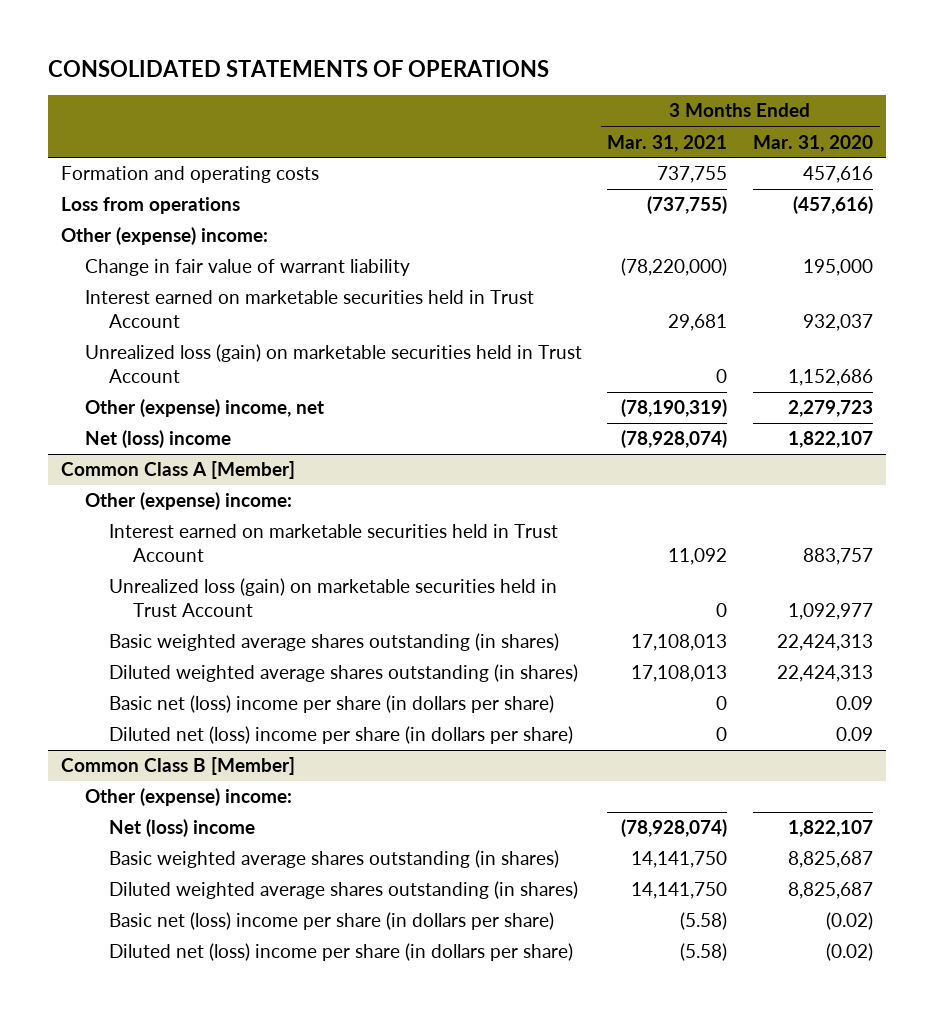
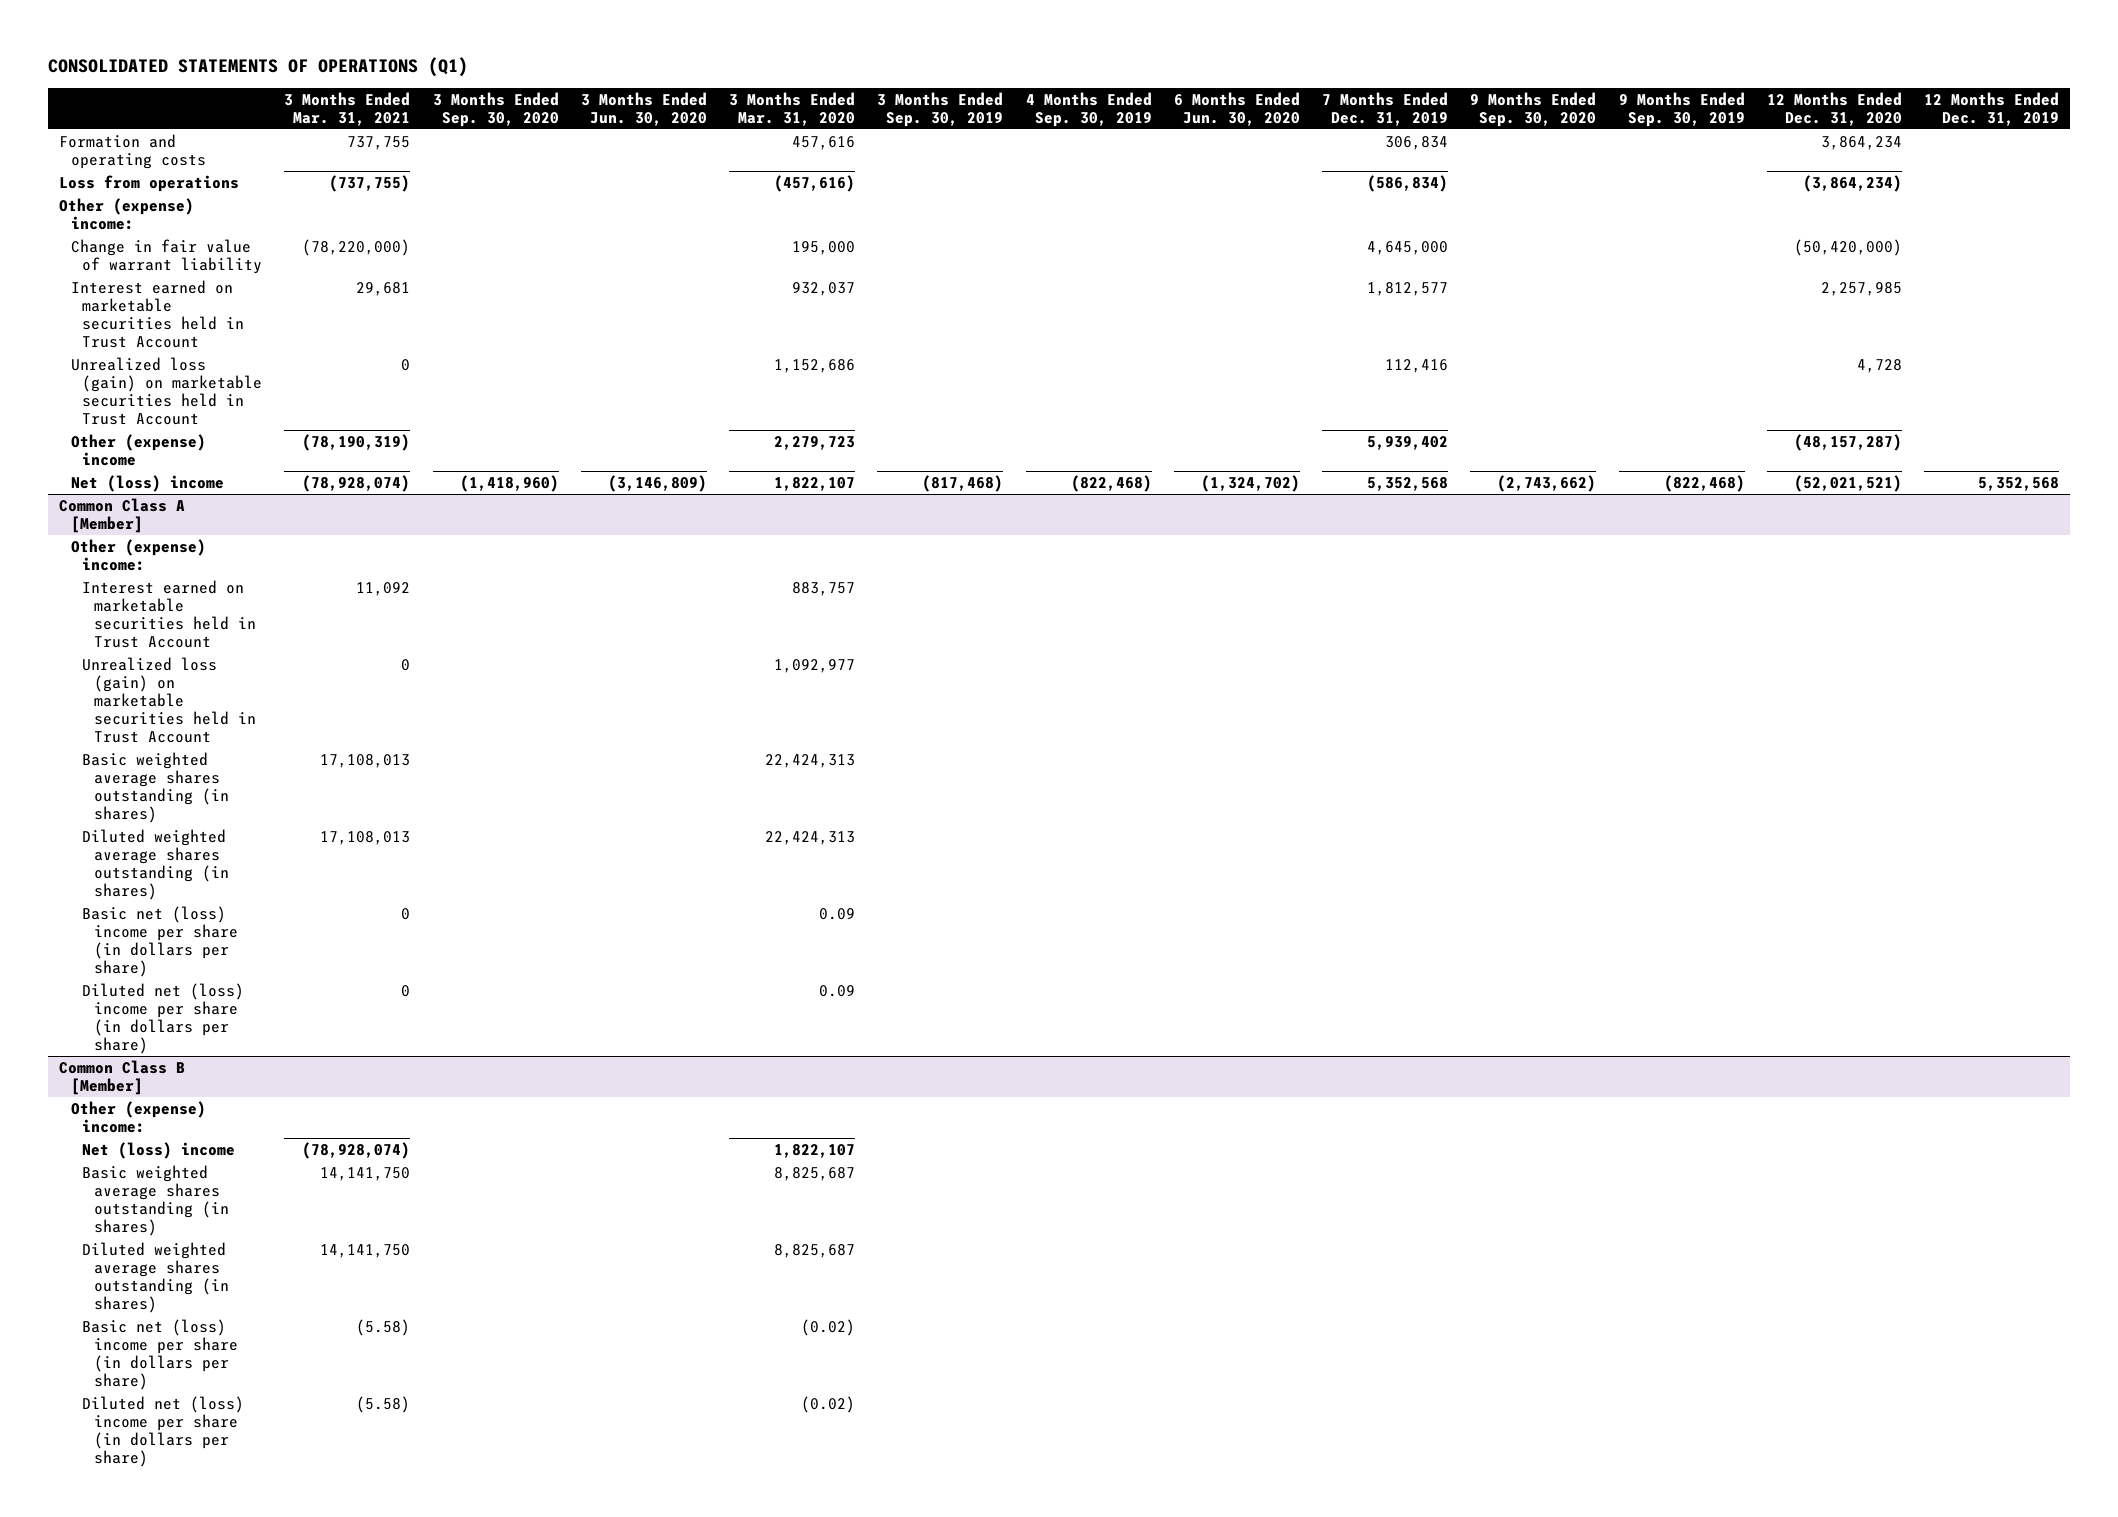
[47,59,549,77] CONSOLIDATED STATEMENTS OF OPERATIONS -> [48,57,469,78] CONSOLIDATED STATEMENTS OF OPERATIONS (Q1)
none -> [432,91,559,127] 3 Months Ended Sep. 30, 2020
none -> [580,91,707,126] 3 Months Ended Jun. 30, 2020
none -> [877,91,1004,127] 3 Months Ended Sep. 30, 2019
none -> [1025,91,1152,127] 4 Months Ended Sep. 30, 2019
none -> [1173,91,1300,126] 6 Months Ended Jun. 30, 2020
none -> [1322,91,1449,126] 7 Months Ended Dec. 31, 2019
none -> [1470,91,1597,127] 9 Months Ended Sep. 30, 2020
none -> [1618,91,1745,127] 9 Months Ended Sep. 30, 2019
none -> [1766,91,1902,126] 12 Months Ended Dec. 31, 2020
none -> [1924,91,2060,126] 12 Months Ended Dec. 31, 2019
[84,399,324,418] Other (expense) income, net -> [70,433,206,466] Other (expense) income

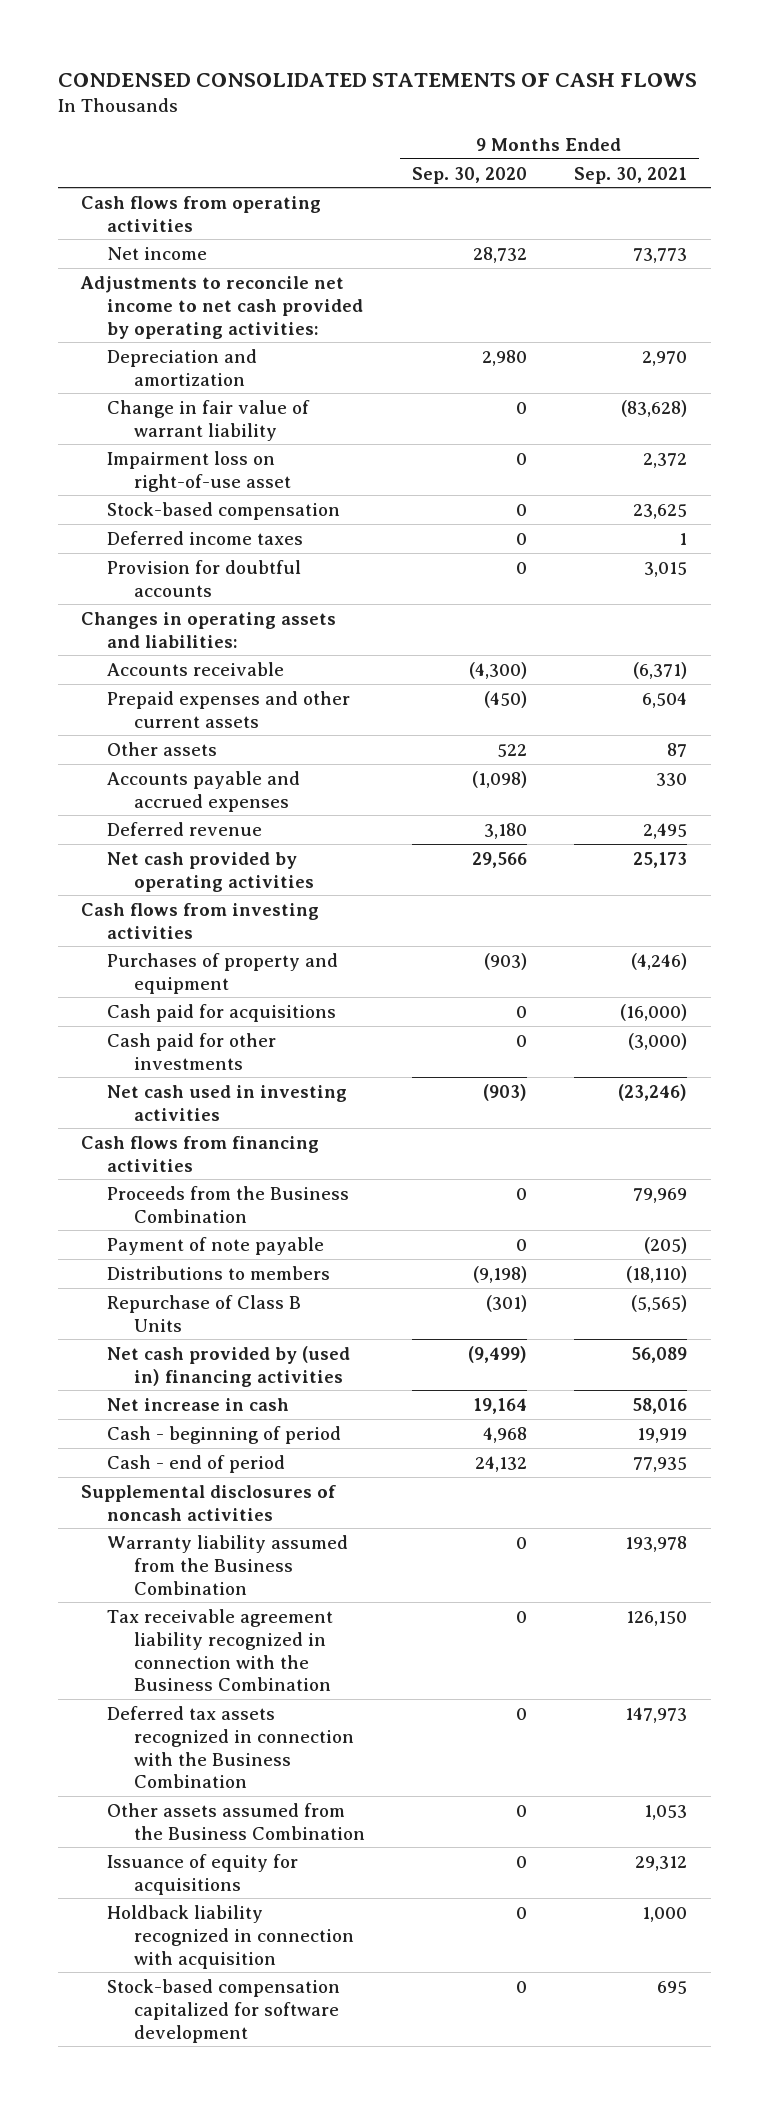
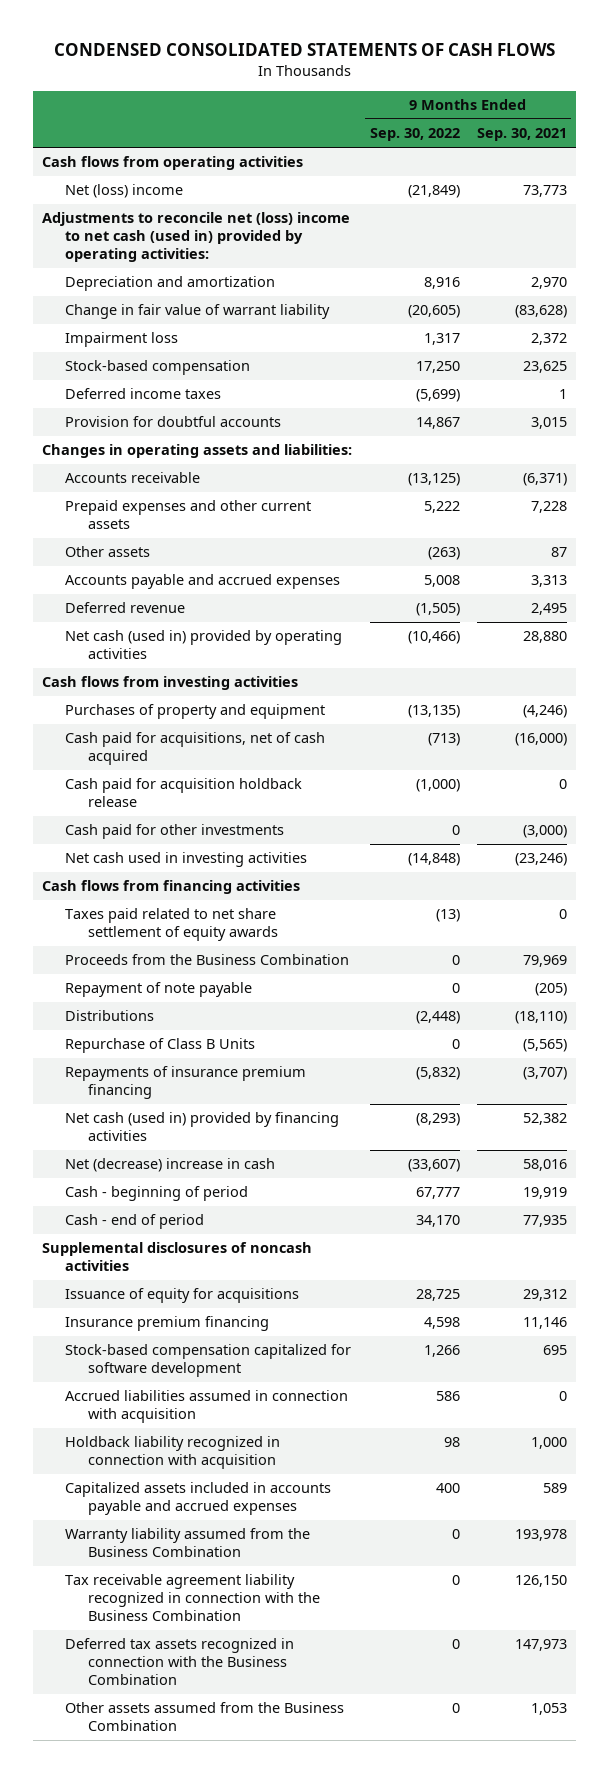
[411,166,527,184] Sep. 30, 2020 -> none
none -> [369,128,460,142] Sep. 30, 2022
[107,246,208,260] Net income -> [65,184,184,199] Net (loss) income
[80,275,364,339] Adjustments to reconcile net income to net cash provided by operating activities: -> [42,212,351,263] Adjustments to reconcile net (loss) income to net cash (used in) provided by operating activities:
[107,450,291,492] Impairment loss on right-of-use asset -> [65,332,179,348] Impairment loss
[641,691,687,708] 6,504 -> [531,501,568,514] 7,228
[655,772,687,786] 330 -> [531,575,568,588] 3,313
[107,851,314,892] Net cash provided by operating activities -> [65,630,343,660] Net cash (used in) provided by operating activities
[632,851,687,868] 25,173 -> [523,631,568,644] 28,880
[107,1003,337,1022] Cash paid for acquisitions -> [65,732,326,766] Cash paid for acquisitions, net of cash acquired
none -> [65,778,303,808] Cash paid for acquisition holdback release
none -> [65,908,279,942] Taxes paid related to net share settlement of equity awards
[107,1236,325,1255] Payment of note payable -> [65,982,253,998] Repayment of note payable
[107,1265,331,1280] Distributions to members -> [65,1010,155,1022] Distributions
none -> [65,1066,307,1100] Repayments of insurance premium financing
[107,1345,351,1387] Net cash provided by (used in) financing activities -> [65,1112,340,1142] Net cash (used in) provided by financing activities
[630,1346,687,1363] 56,089 -> [523,1113,568,1126] 52,382
[107,1397,290,1411] Net increase in cash -> [65,1158,276,1173] Net (decrease) increase in cash
[107,1853,299,1895] Issuance of equity for acquisitions -> [65,1288,300,1304] Issuance of equity for acquisitions
none -> [65,1316,270,1332] Insurance premium financing
[107,1978,341,2043] Stock-based compensation capitalized for software development -> [65,1344,352,1378] Stock-based compensation capitalized for software development
none -> [65,1390,349,1424] Accrued liabilities assumed in connection with acquisition
[107,1904,354,1969] Holdback liability recognized in connection with acquisition -> [65,1436,281,1470] Holdback liability recognized in connection with acquisition
none -> [65,1482,332,1516] Capitalized assets included in accounts payable and accrued expenses

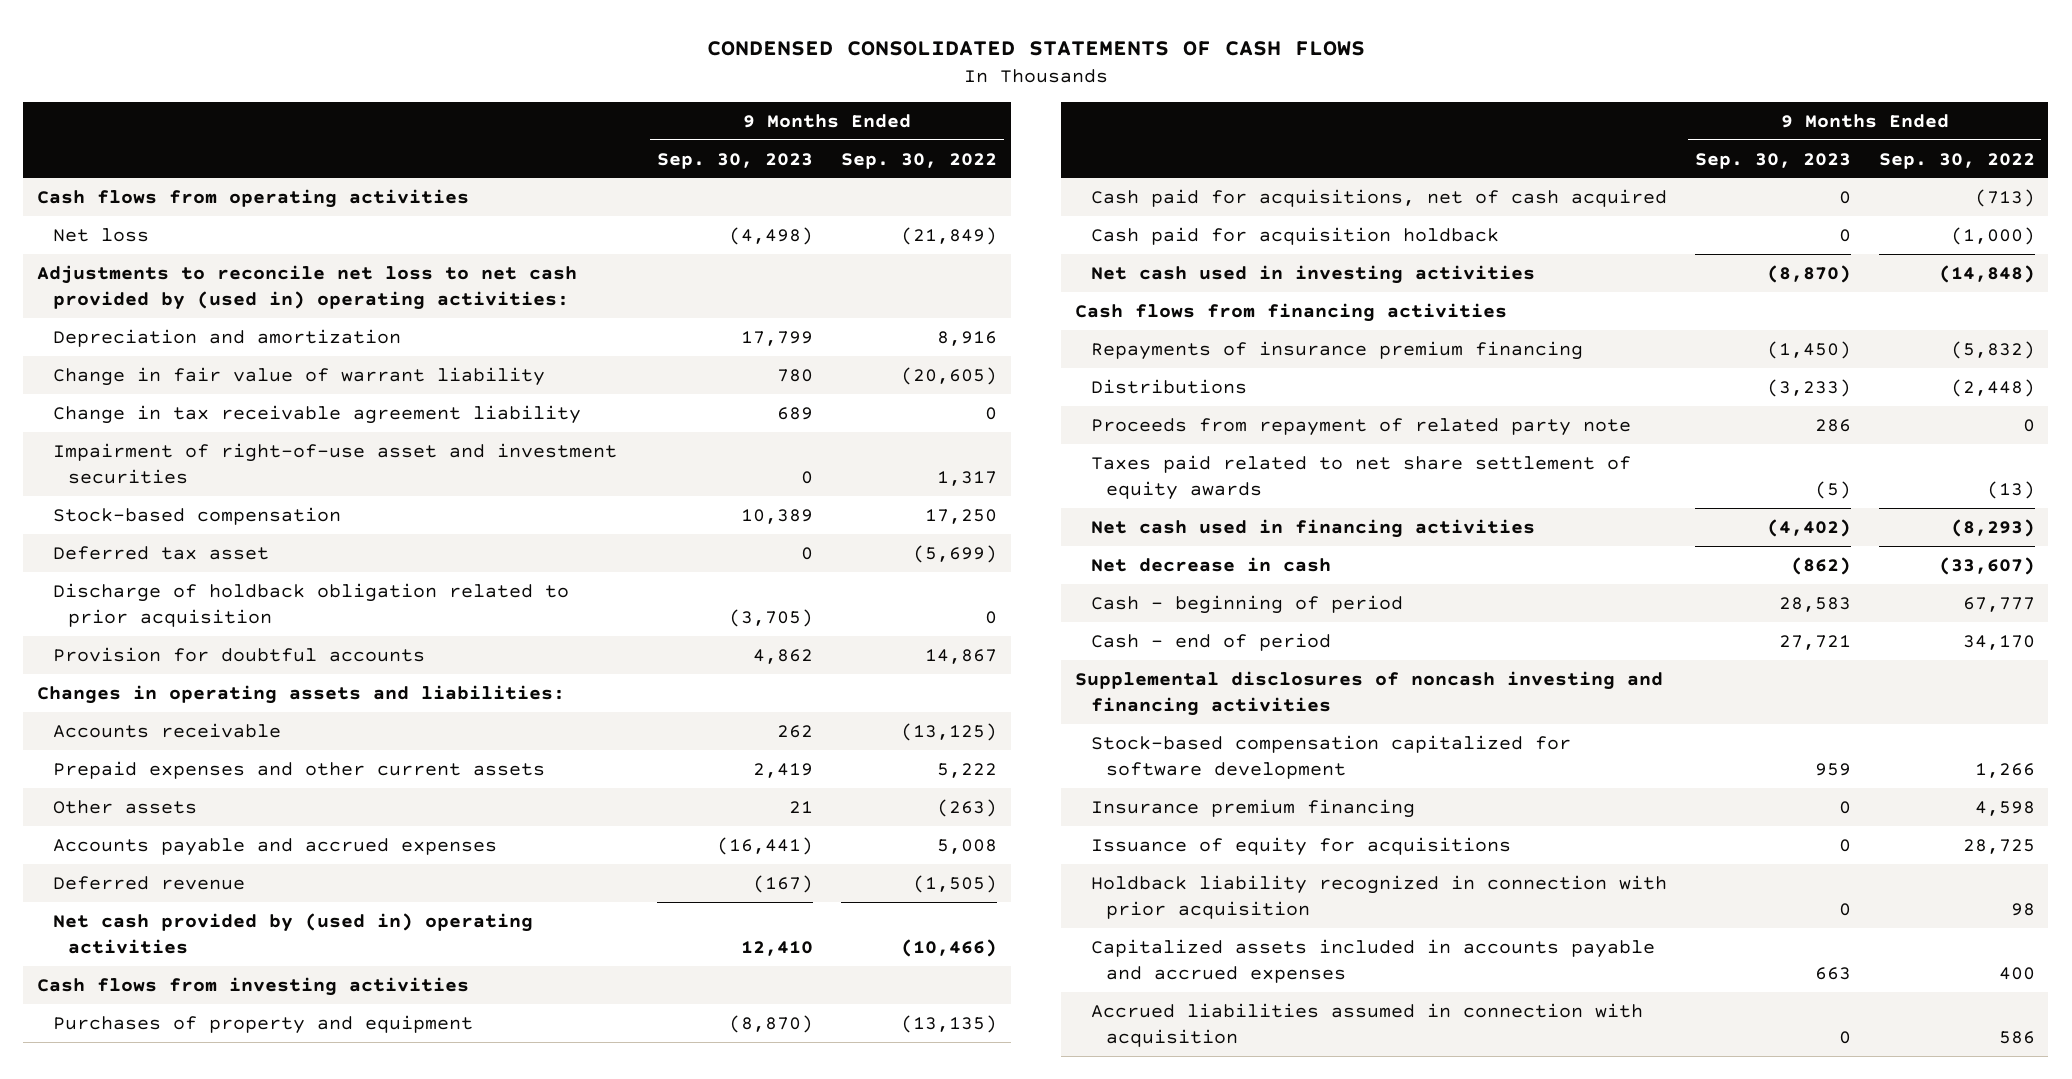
[477,128,568,142] Sep. 30, 2021 -> none
none -> [656,152,813,169] Sep. 30, 2023
[65,184,184,199] Net (loss) income -> [52,227,149,242] Net loss
[42,212,351,263] Adjustments to reconcile net (loss) income to net cash (used in) provided by operating activities: -> [37,264,578,311] Adjustments to reconcile net loss to net cash provided by (used in) operating activities:
none -> [52,404,581,424] Change in tax receivable agreement liability
[65,332,179,348] Impairment loss -> [52,442,617,485] Impairment of right-of-use asset and investment securities
[65,388,222,400] Deferred income taxes -> [52,545,269,560] Deferred tax asset
none -> [52,582,569,628] Discharge of holdback obligation related to prior acquisition
[65,630,343,660] Net cash (used in) provided by operating activities -> [52,912,533,955] Net cash provided by (used in) operating activities
[65,824,285,840] Cash paid for other investments -> none
[65,778,303,808] Cash paid for acquisition holdback release -> [1090,226,1499,245] Cash paid for acquisition holdback
[65,954,350,966] Proceeds from the Business Combination -> none
[65,982,253,998] Repayment of note payable -> none
[65,1038,256,1054] Repurchase of Class B Units -> none
[65,1010,155,1022] Distributions -> [1090,378,1247,394] Distributions
none -> [1090,417,1631,436] Proceeds from repayment of related party note
[65,908,279,942] Taxes paid related to net share settlement of equity awards -> [1090,454,1631,501] Taxes paid related to net share settlement of equity awards
[65,1112,340,1142] Net cash (used in) provided by financing activities -> [1090,518,1535,538] Net cash used in financing activities
[65,1158,276,1173] Net (decrease) increase in cash -> [1090,556,1331,572] Net decrease in cash
[42,1242,313,1272] Supplemental disclosures of noncash activities -> [1075,670,1664,717] Supplemental disclosures of noncash investing and financing activities
[65,1316,270,1332] Insurance premium financing -> [1090,798,1415,818] Insurance premium financing
[65,1288,300,1304] Issuance of equity for acquisitions -> [1090,836,1511,856] Issuance of equity for acquisitions
[65,1436,281,1470] Holdback liability recognized in connection with acquisition -> [1090,874,1667,920] Holdback liability recognized in connection with prior acquisition
[65,1528,311,1558] Warranty liability assumed from the Business Combination -> none
[65,1574,321,1622] Tax receivable agreement liability recognized in connection with the Business Combination -> none
[65,1638,295,1686] Deferred tax assets recognized in connection with the Business Combination -> none
[65,1702,345,1732] Other assets assumed from the Business Combination -> none
[65,1390,349,1424] Accrued liabilities assumed in connection with acquisition -> [1090,1002,1643,1048] Accrued liabilities assumed in connection with acquisition

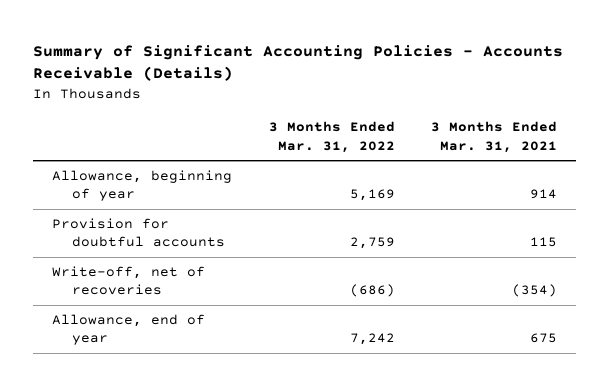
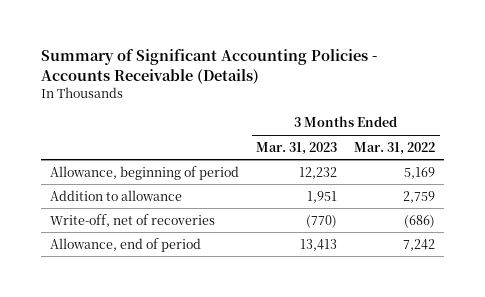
[431,121,558,153] 3 Months Ended Mar. 31, 2021 -> none
none -> [256,141,338,155] Mar. 31, 2023
[51,170,232,202] Allowance, beginning of year -> [49,165,239,180] Allowance, beginning of period
[51,218,225,248] Provision for doubtful accounts -> [49,189,182,201] Addition to allowance
[51,314,205,346] Allowance, end of year -> [49,237,201,252] Allowance, end of period

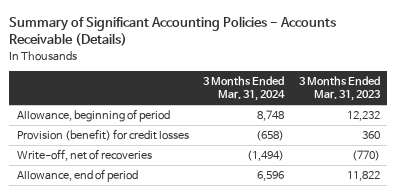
[354,141,436,155] Mar. 31, 2022 -> none
none -> [203,75,286,102] 3 Months Ended Mar. 31, 2024
[49,189,182,201] Addition to allowance -> none
none -> [16,129,189,142] Provision (benefit) for credit losses
[300,238,338,251] 13,413 -> [347,171,381,182] 11,822

